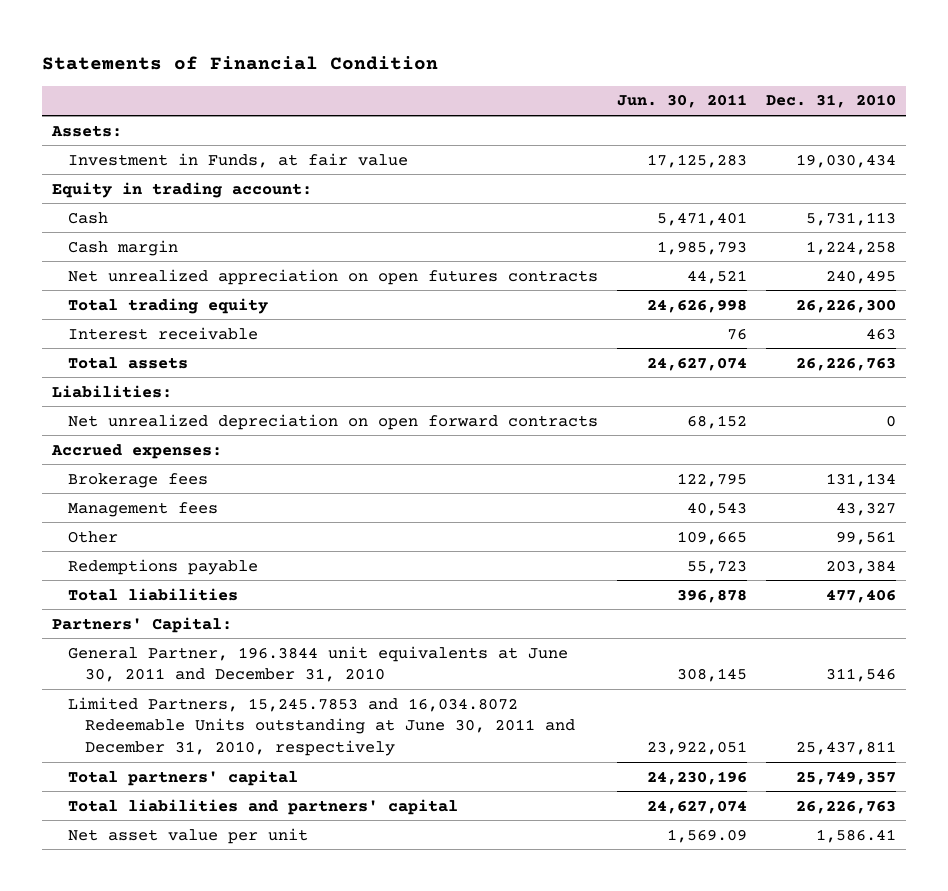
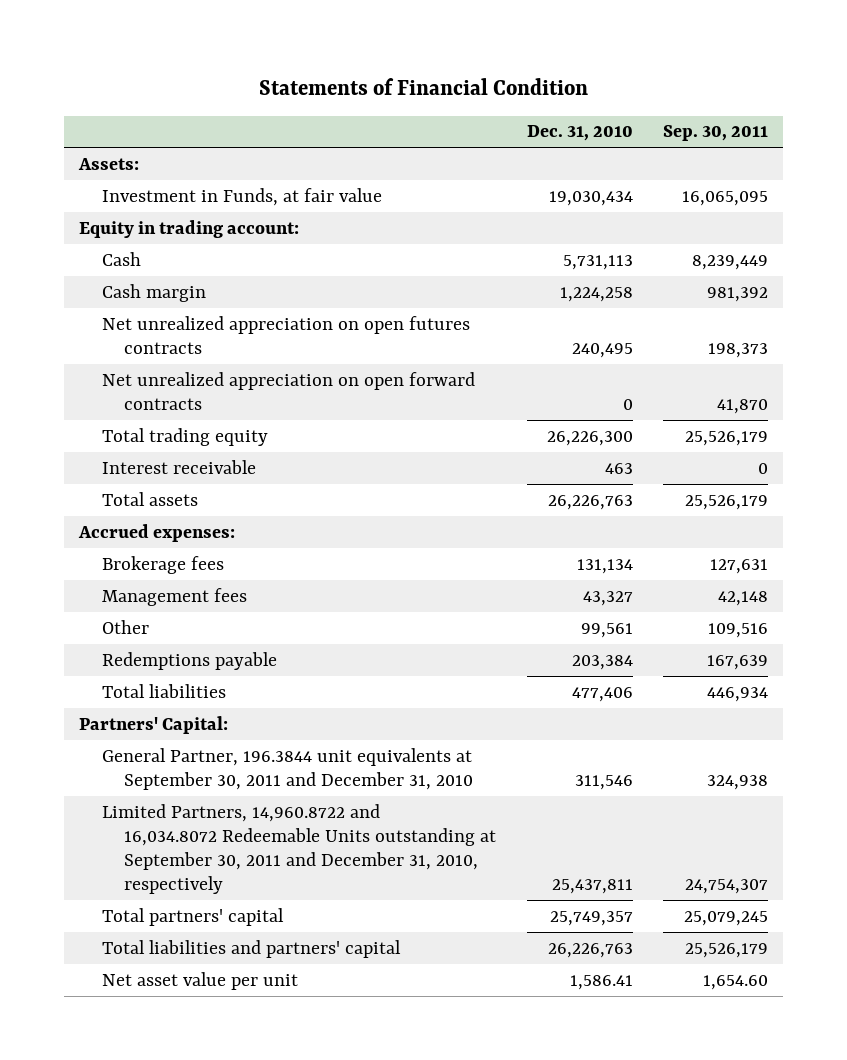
[617,94,748,109] Jun. 30, 2011 -> none
none -> [663,125,769,142] Sep. 30, 2011
none -> [101,371,475,410] Net unrealized appreciation on open forward contracts
[51,384,172,398] Liabilities: -> none
[68,413,599,430] Net unrealized depreciation on open forward contracts -> none
[68,645,569,683] General Partner, 196.3844 unit equivalents at June 30, 2011 and December 31, 2010 -> [101,747,474,790] General Partner, 196.3844 unit equivalents at September 30, 2011 and December 31, 2010
[68,696,576,757] Limited Partners, 15,245.7853 and 16,034.8072 Redeemable Units outstanding at June 30, 2011 and December 31, 2010, respectively -> [101,803,497,894] Limited Partners, 14,960.8722 and 16,034.8072 Redeemable Units outstanding at September 30, 2011 and December 31, 2010, respectively

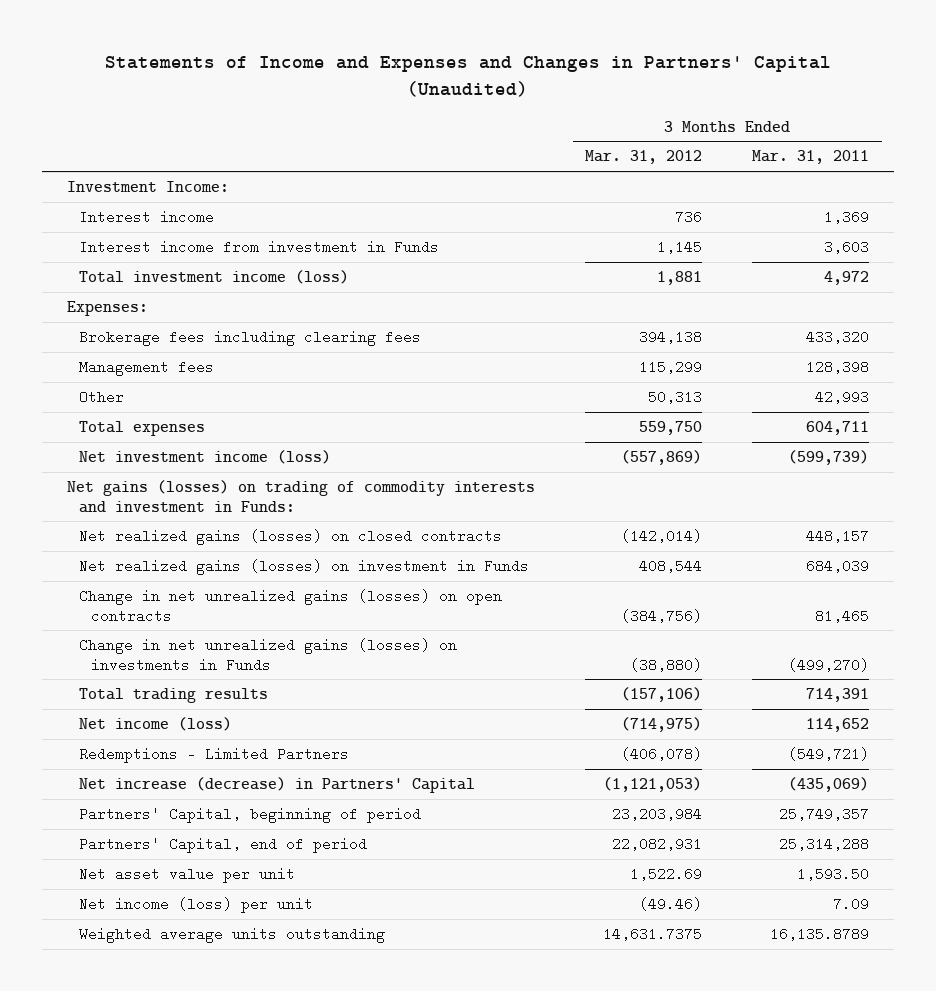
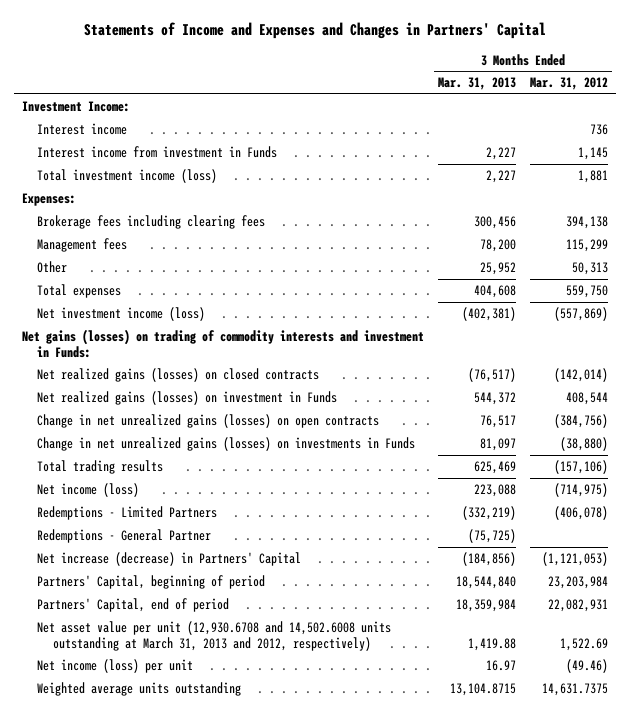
[105,56,832,97] Statements of Income and Expenses and Changes in Partners' Capital (Unaudited) -> [83,22,546,40] Statements of Income and Expenses and Changes in Partners' Capital
[752,150,870,165] Mar. 31, 2011 -> none
none -> [437,77,516,91] Mar. 31, 2013
none -> [37,528,212,543] Redemptions - General Partner
[79,867,296,884] Net asset value per unit -> [37,620,392,651] Net asset value per unit (12,930.6708 and 14,502.6008 units outstanding at March 31, 2013 and 2012, respectively)

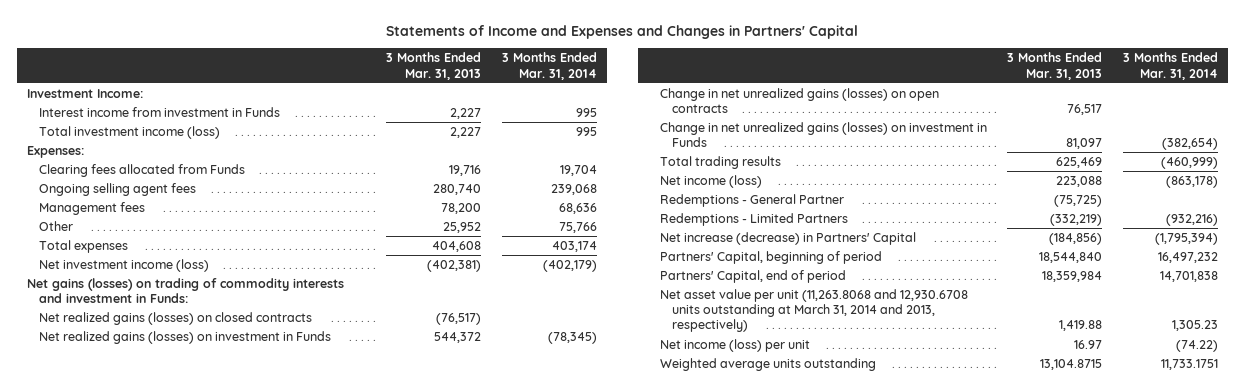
[530,77,609,91] Mar. 31, 2012 -> none
none -> [501,52,597,80] 3 Months Ended Mar. 31, 2014
[37,122,128,135] Interest income -> none
[37,214,266,229] Brokerage fees including clearing fees -> none
none -> [39,163,246,177] Clearing fees allocated from Funds
none -> [39,182,197,196] Ongoing selling agent fees
[37,436,416,451] Change in net unrealized gains (losses) on investments in Funds -> [660,121,988,148] Change in net unrealized gains (losses) on investment in Funds
[37,505,218,520] Redemptions - Limited Partners -> [660,212,849,226] Redemptions - Limited Partners
[37,620,392,651] Net asset value per unit (12,930.6708 and 14,502.6008 units outstanding at March 31, 2013 and 2012, respectively) -> [660,288,969,333] Net asset value per unit (11,263.8068 and 12,930.6708 units outstanding at March 31, 2014 and 2013, respectively)

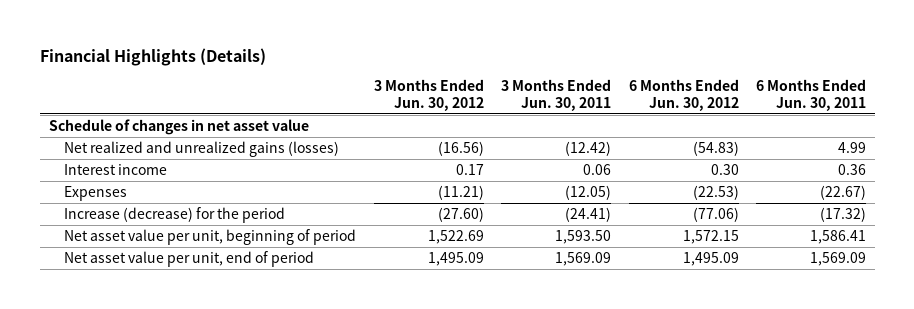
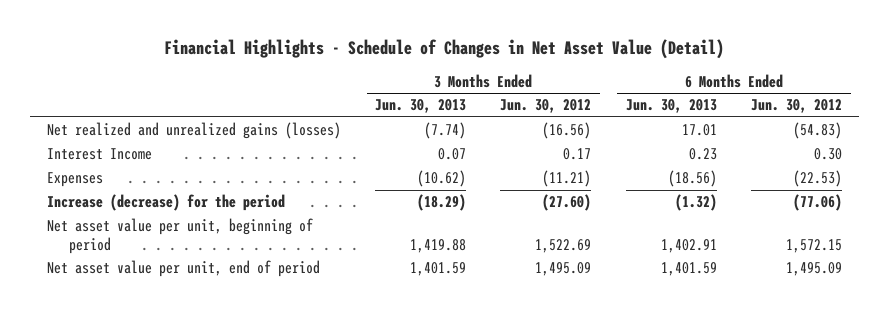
[39,47,266,66] Financial Highlights (Details) -> [164,38,725,59] Financial Highlights - Schedule of Changes in Net Asset Value (Detail)
[501,79,612,112] 3 Months Ended Jun. 30, 2011 -> none
[755,79,866,112] 6 Months Ended Jun. 30, 2011 -> none
none -> [375,99,467,114] Jun. 30, 2013
none -> [625,99,717,114] Jun. 30, 2013
[48,118,309,135] Schedule of changes in net asset value -> none
[64,163,168,175] Interest income -> [46,148,152,161] Interest Income

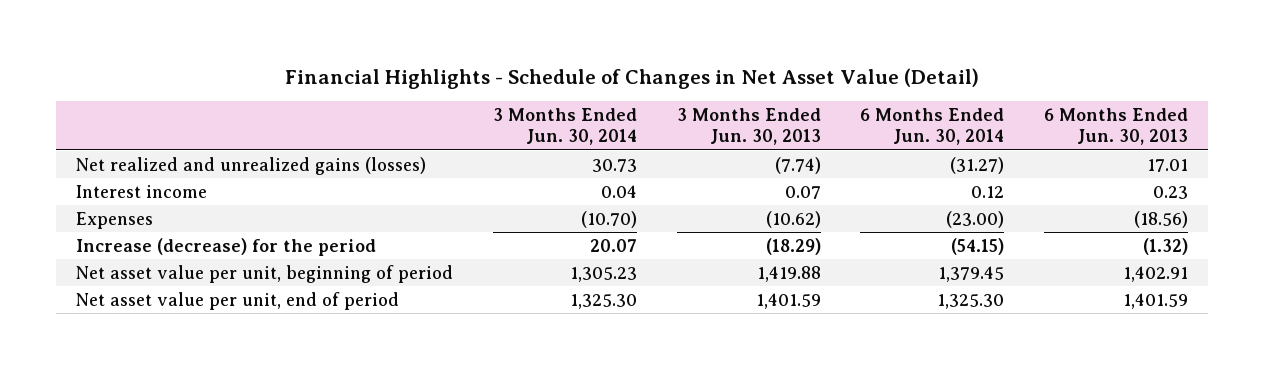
[500,99,592,114] Jun. 30, 2012 -> none
[750,99,842,114] Jun. 30, 2012 -> none
none -> [492,108,637,146] 3 Months Ended Jun. 30, 2014
none -> [860,108,1005,146] 6 Months Ended Jun. 30, 2014
[46,148,152,161] Interest Income -> [75,184,207,198] Interest income

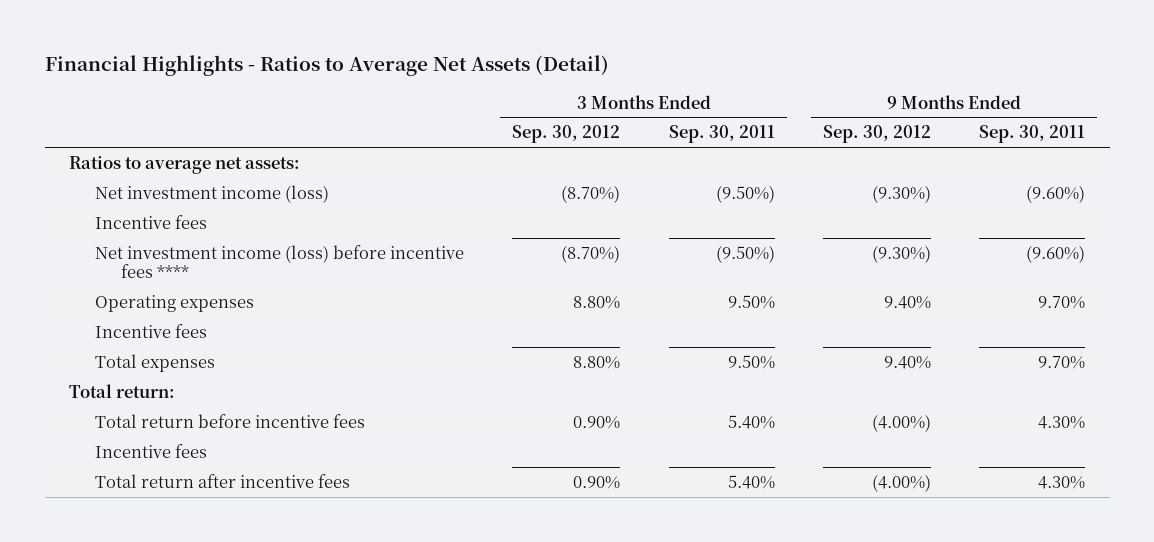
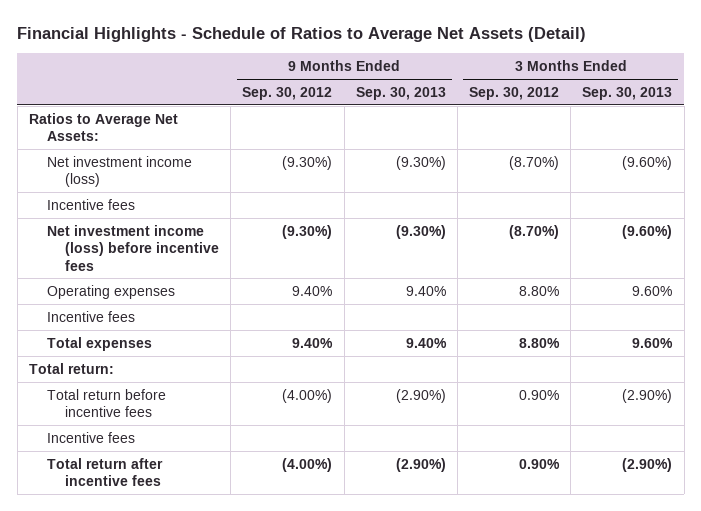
[44,54,609,76] Financial Highlights - Ratios to Average Net Assets (Detail) -> [17,27,587,43] Financial Highlights - Schedule of Ratios to Average Net Assets (Detail)
[668,125,775,144] Sep. 30, 2011 -> none
[979,125,1086,144] Sep. 30, 2011 -> none
none -> [355,86,446,100] Sep. 30, 2013
none -> [582,86,673,100] Sep. 30, 2013
[69,155,301,174] Ratios to average net assets: -> [28,112,178,142] Ratios to Average Net Assets:
[95,244,465,279] Net investment income (loss) before incentive fees **** -> [46,224,220,271] Net investment income (loss) before incentive fees

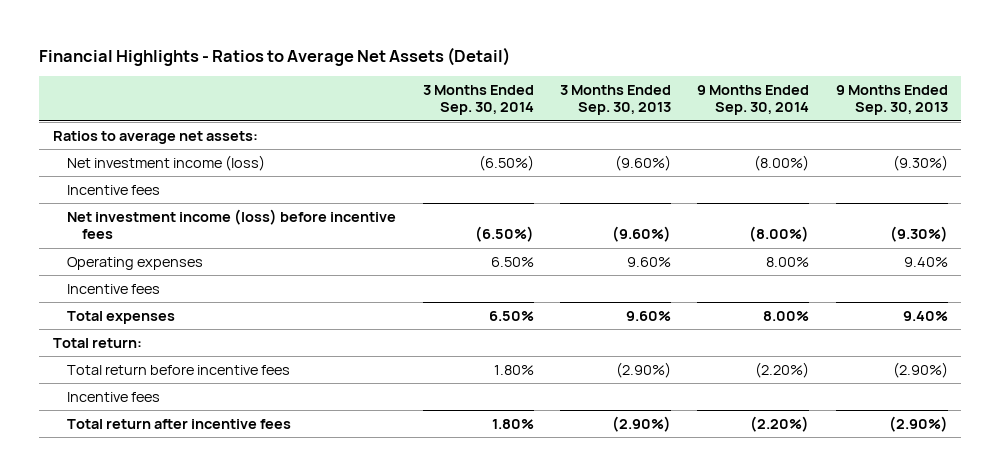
[17,27,587,43] Financial Highlights - Schedule of Ratios to Average Net Assets (Detail) -> [39,46,511,66] Financial Highlights - Ratios to Average Net Assets (Detail)
[242,86,333,100] Sep. 30, 2012 -> none
[469,86,560,100] Sep. 30, 2012 -> none
none -> [422,84,534,116] 3 Months Ended Sep. 30, 2014
none -> [697,84,810,116] 9 Months Ended Sep. 30, 2014
[28,112,178,142] Ratios to Average Net Assets: -> [52,130,258,144] Ratios to average net assets:

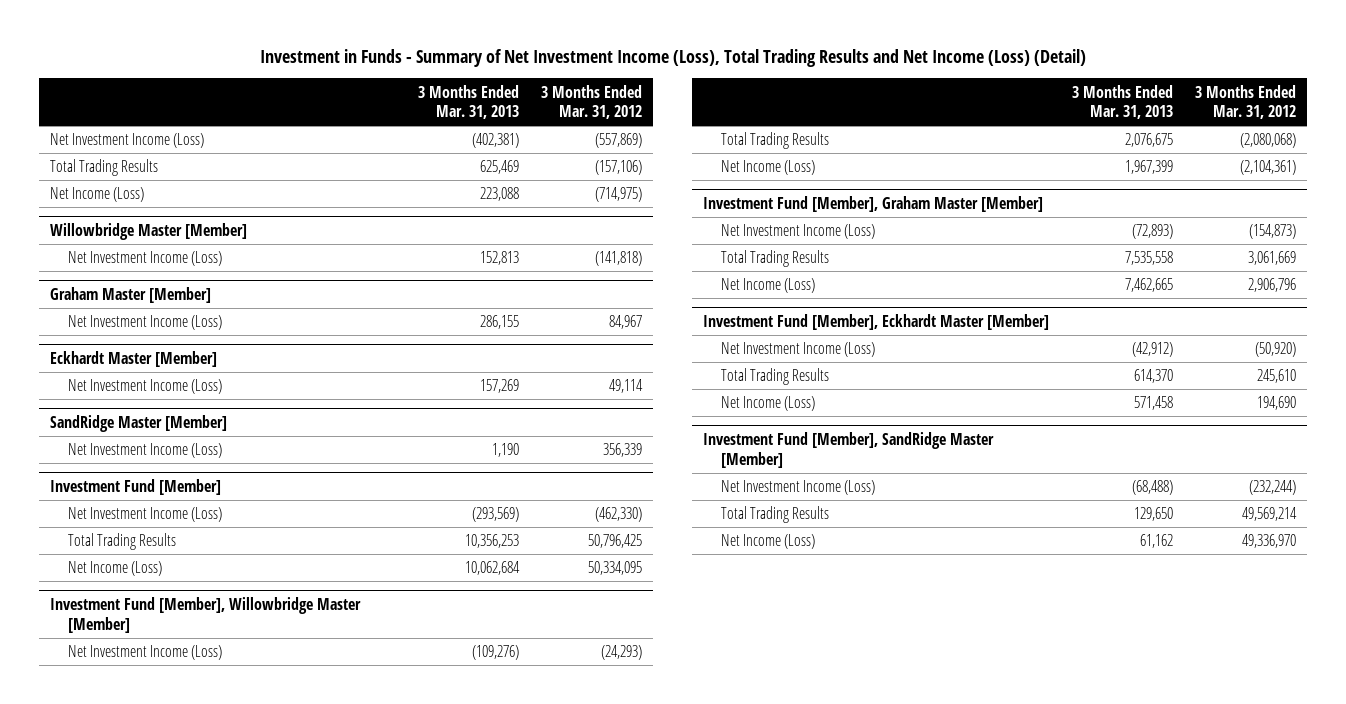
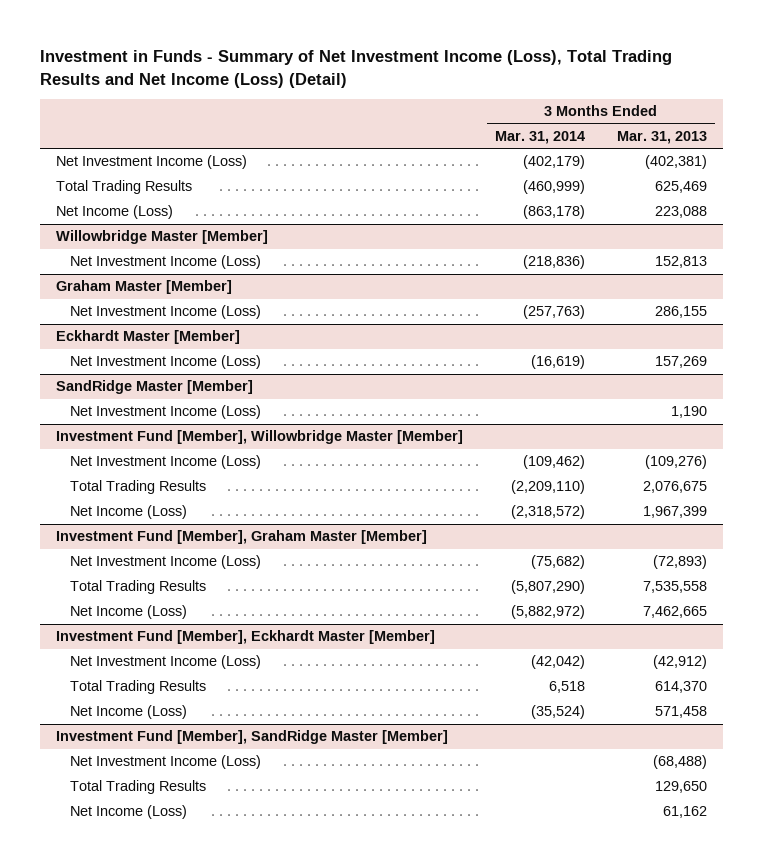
[541,84,643,120] 3 Months Ended Mar. 31, 2012 -> none
none -> [494,130,585,144] Mar. 31, 2014
[49,479,221,496] Investment Fund [Member] -> none
[67,507,222,523] Net Investment Income (Loss) -> none
[67,533,176,551] Total Trading Results -> none
[67,561,162,577] Net Income (Loss) -> none

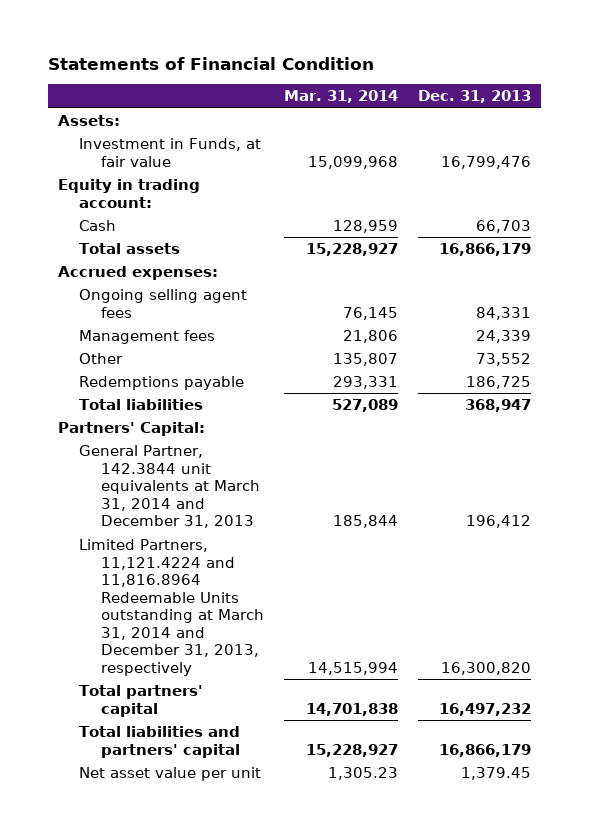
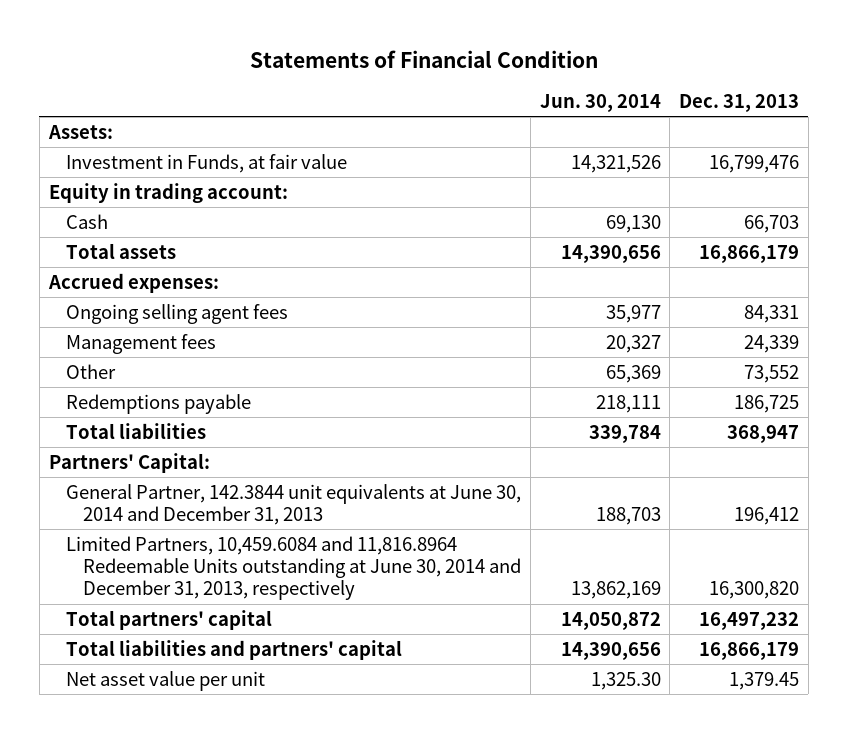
[284,90,399,104] Mar. 31, 2014 -> none
none -> [539,93,661,112] Jun. 30, 2014
[79,444,261,529] General Partner, 142.3844 unit equivalents at March 31, 2014 and December 31, 2013 -> [65,483,521,526] General Partner, 142.3844 unit equivalents at June 30, 2014 and December 31, 2013
[79,538,265,676] Limited Partners, 11,121.4224 and 11,816.8964 Redeemable Units outstanding at March 31, 2014 and December 31, 2013, respectively -> [65,535,522,601] Limited Partners, 10,459.6084 and 11,816.8964 Redeemable Units outstanding at June 30, 2014 and December 31, 2013, respectively

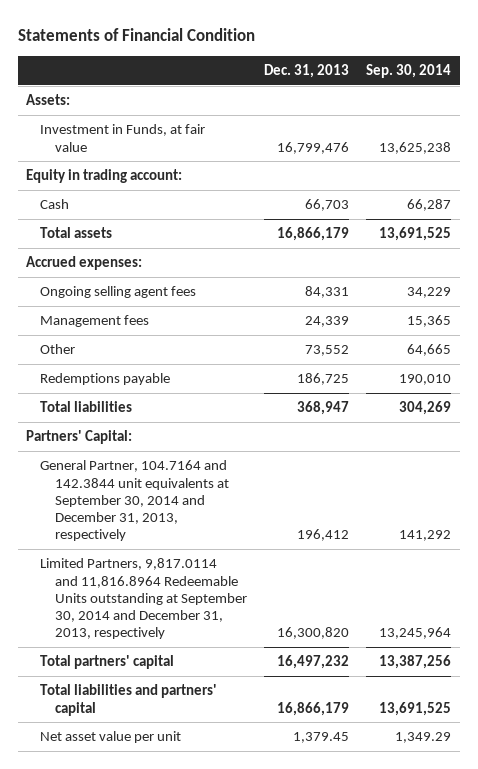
[539,93,661,112] Jun. 30, 2014 -> none
none -> [366,63,452,78] Sep. 30, 2014
[65,483,521,526] General Partner, 142.3844 unit equivalents at June 30, 2014 and December 31, 2013 -> [40,460,229,542] General Partner, 104.7164 and 142.3844 unit equivalents at September 30, 2014 and December 31, 2013, respectively
[65,535,522,601] Limited Partners, 10,459.6084 and 11,816.8964 Redeemable Units outstanding at June 30, 2014 and December 31, 2013, respectively -> [40,558,247,640] Limited Partners, 9,817.0114 and 11,816.8964 Redeemable Units outstanding at September 30, 2014 and December 31, 2013, respectively

